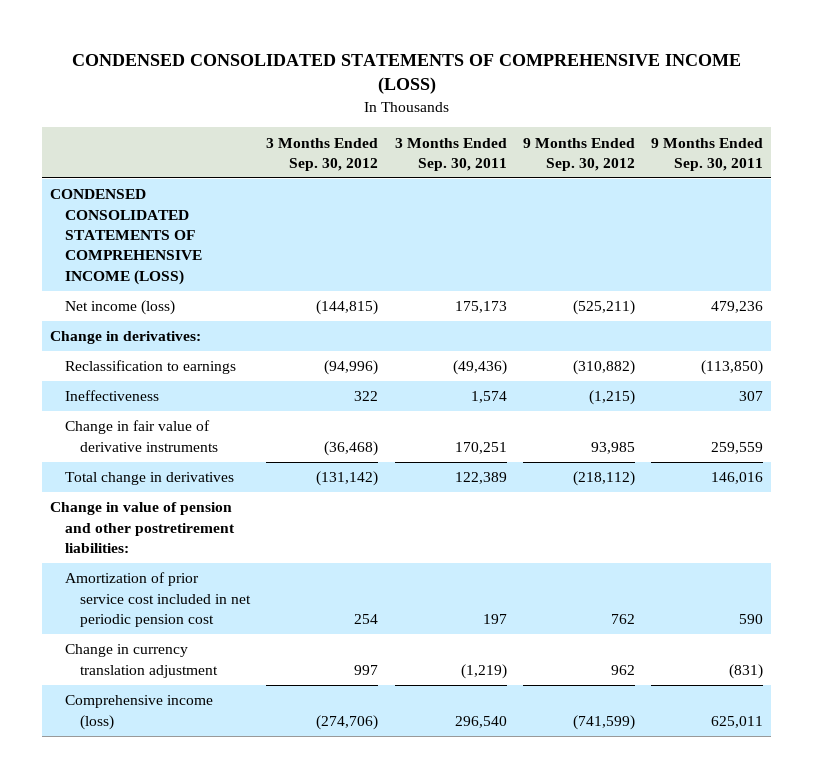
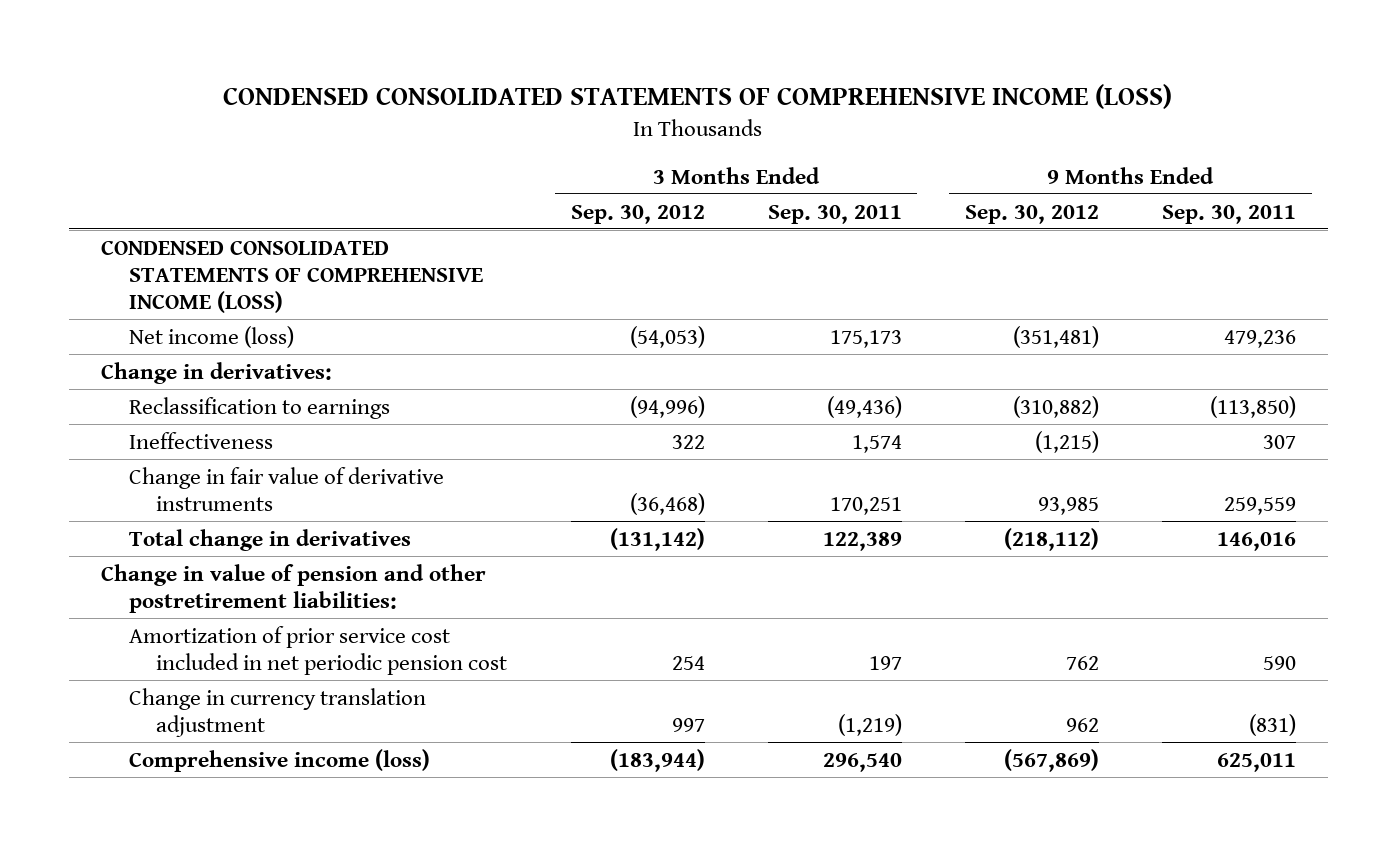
[316,300,379,316] (144,815) -> [629,325,705,348] (54,053)
[572,300,635,316] (525,211) -> [1012,325,1099,348] (351,481)
[316,714,379,730] (274,706) -> [609,748,705,772] (183,944)
[572,714,635,730] (741,599) -> [1003,748,1099,772] (567,869)

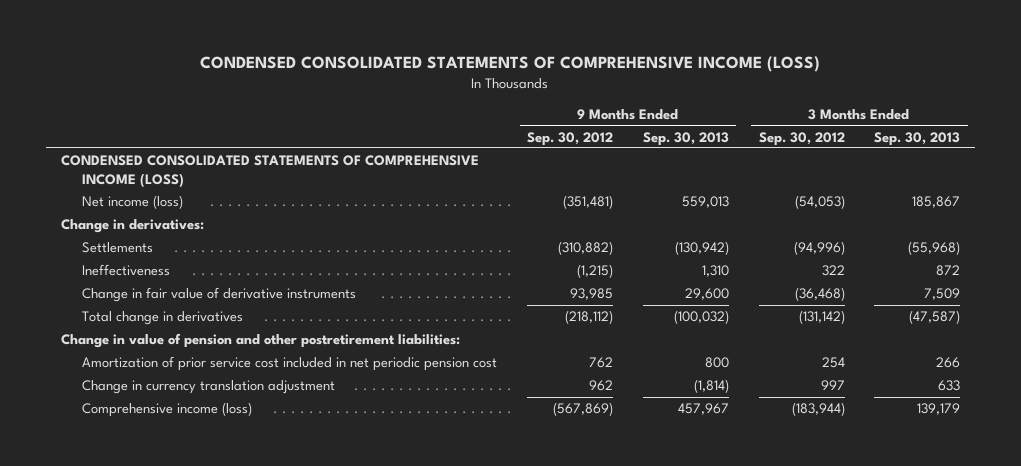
[767,204,902,224] Sep. 30, 2011 -> none
[1162,204,1297,224] Sep. 30, 2011 -> none
none -> [642,131,729,146] Sep. 30, 2013
none -> [874,131,961,146] Sep. 30, 2013
[128,396,390,419] Reclassification to earnings -> [82,242,154,254] Settlements

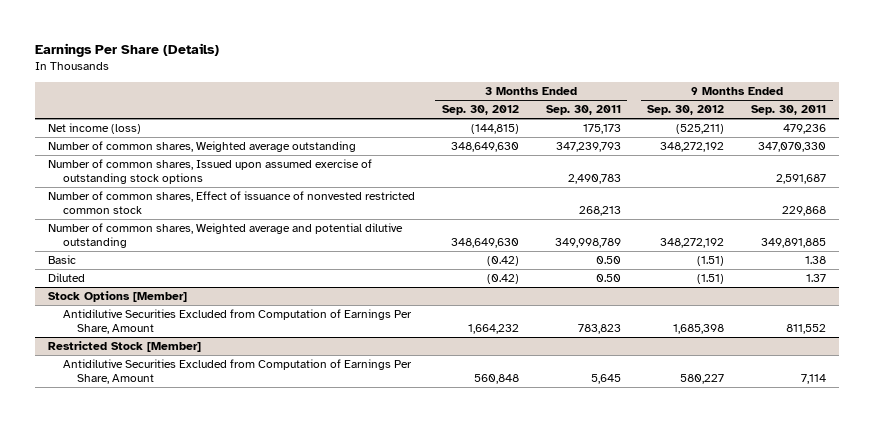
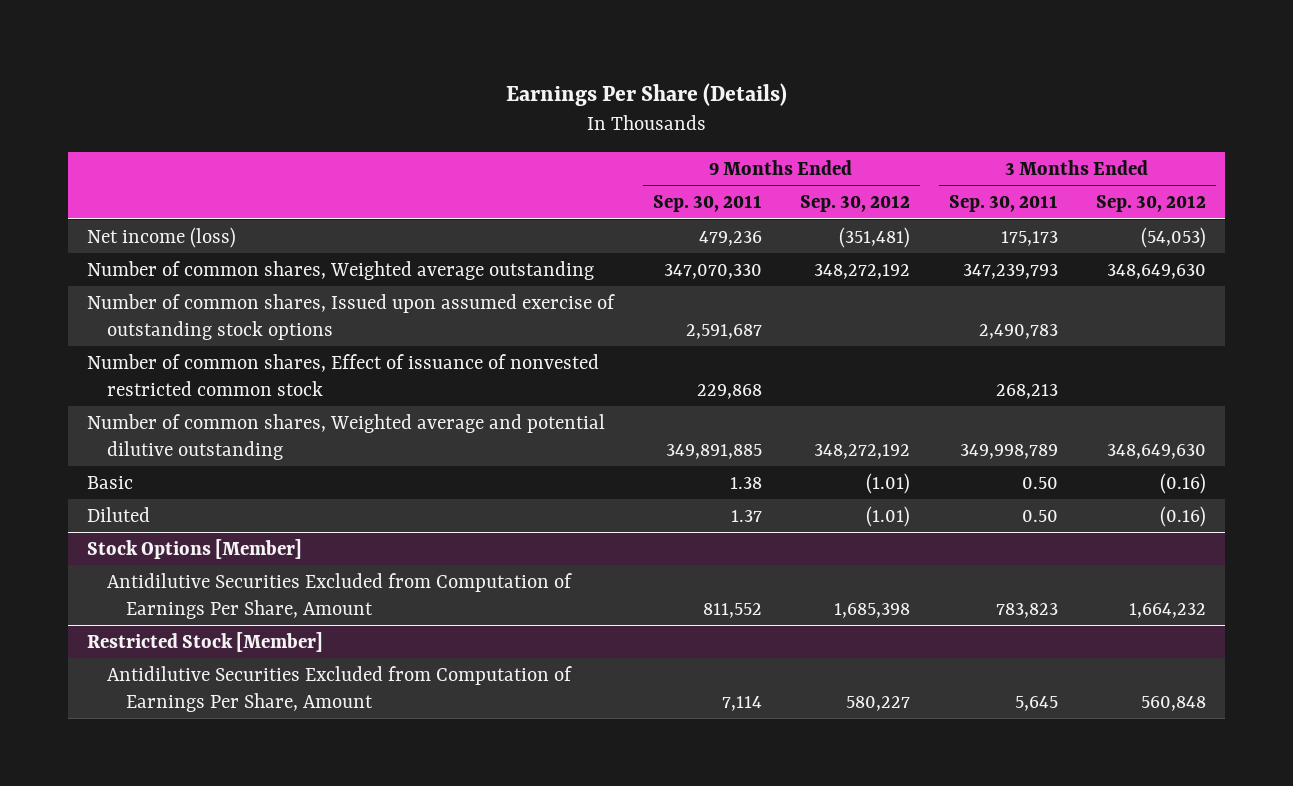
[471,124,520,135] (144,815) -> [1141,226,1207,248] (54,053)
[676,124,725,135] (525,211) -> [839,226,911,248] (351,481)
[487,256,520,267] (0.42) -> [1160,472,1207,494] (0.16)
[697,256,725,267] (1.51) -> [866,472,911,494] (1.01)
[487,274,520,285] (0.42) -> [1160,505,1207,527] (0.16)
[697,274,725,285] (1.51) -> [866,505,911,527] (1.01)

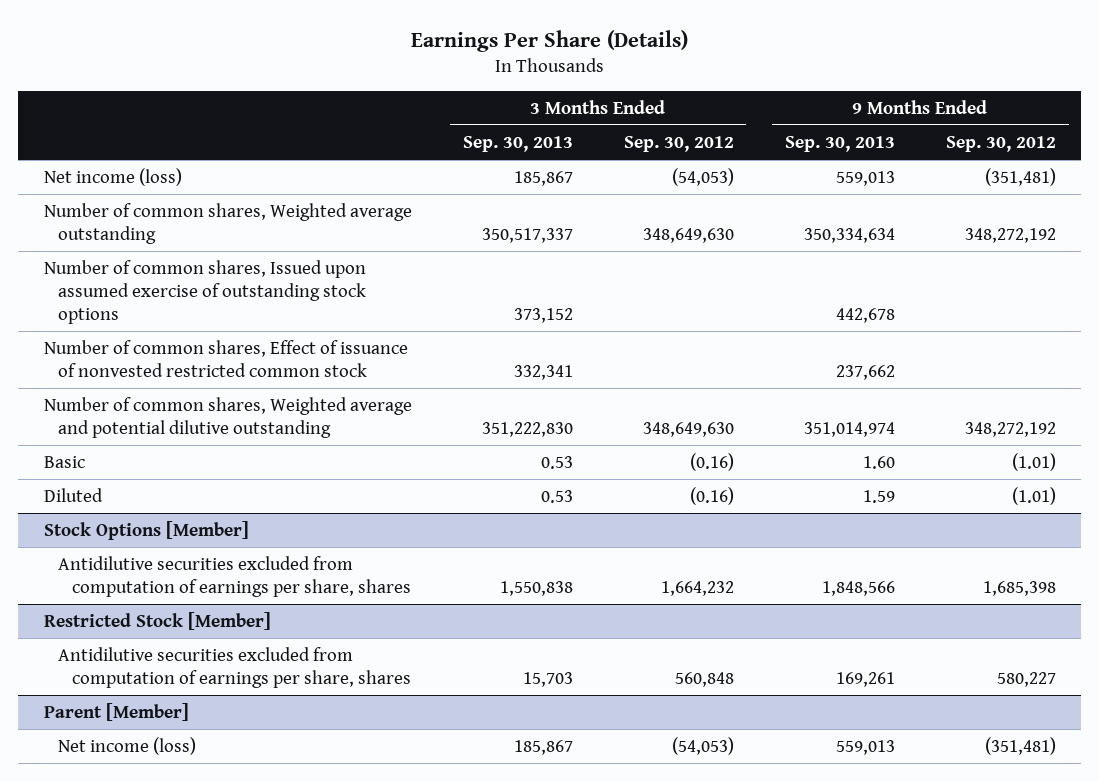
[652,195,762,213] Sep. 30, 2011 -> none
[948,195,1058,213] Sep. 30, 2011 -> none
none -> [462,135,573,152] Sep. 30, 2013
none -> [784,135,895,152] Sep. 30, 2013
[106,572,572,619] Antidilutive Securities Excluded from Computation of Earnings Per Share, Amount -> [58,555,412,597] Antidilutive securities excluded from computation of earnings per share, shares
[106,665,572,712] Antidilutive Securities Excluded from Computation of Earnings Per Share, Amount -> [58,646,412,688] Antidilutive securities excluded from computation of earnings per share, shares
none -> [43,702,189,721] Parent [Member]
none -> [58,736,197,755] Net income (loss)

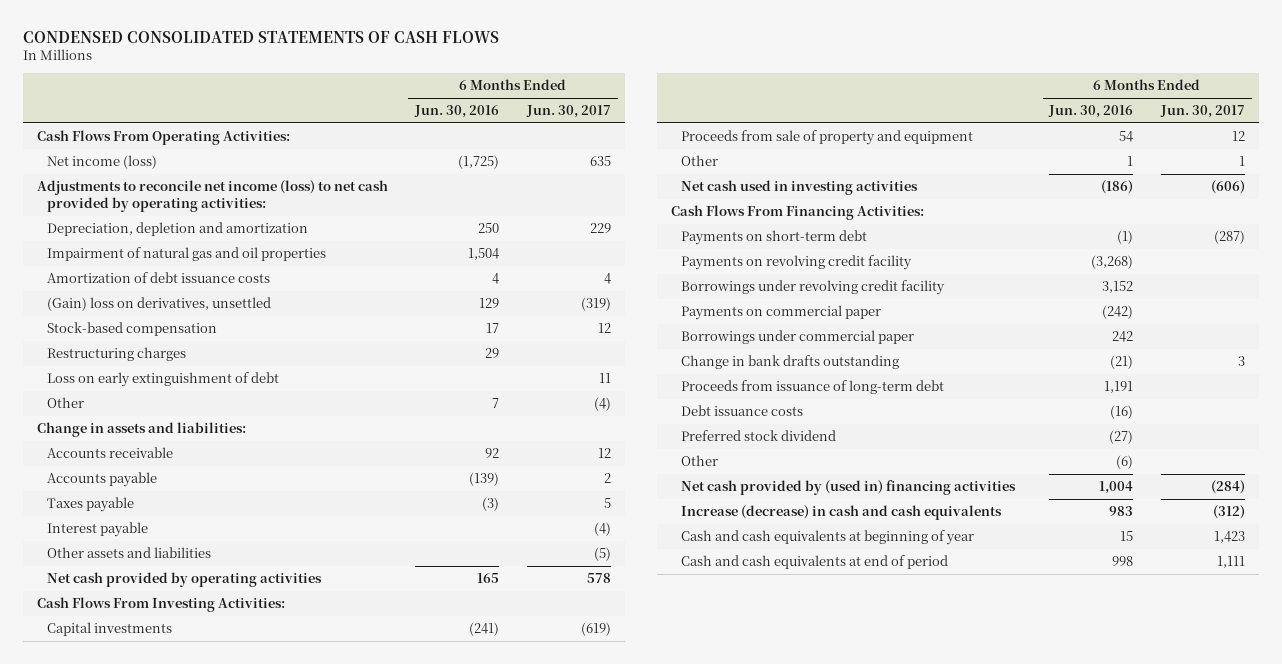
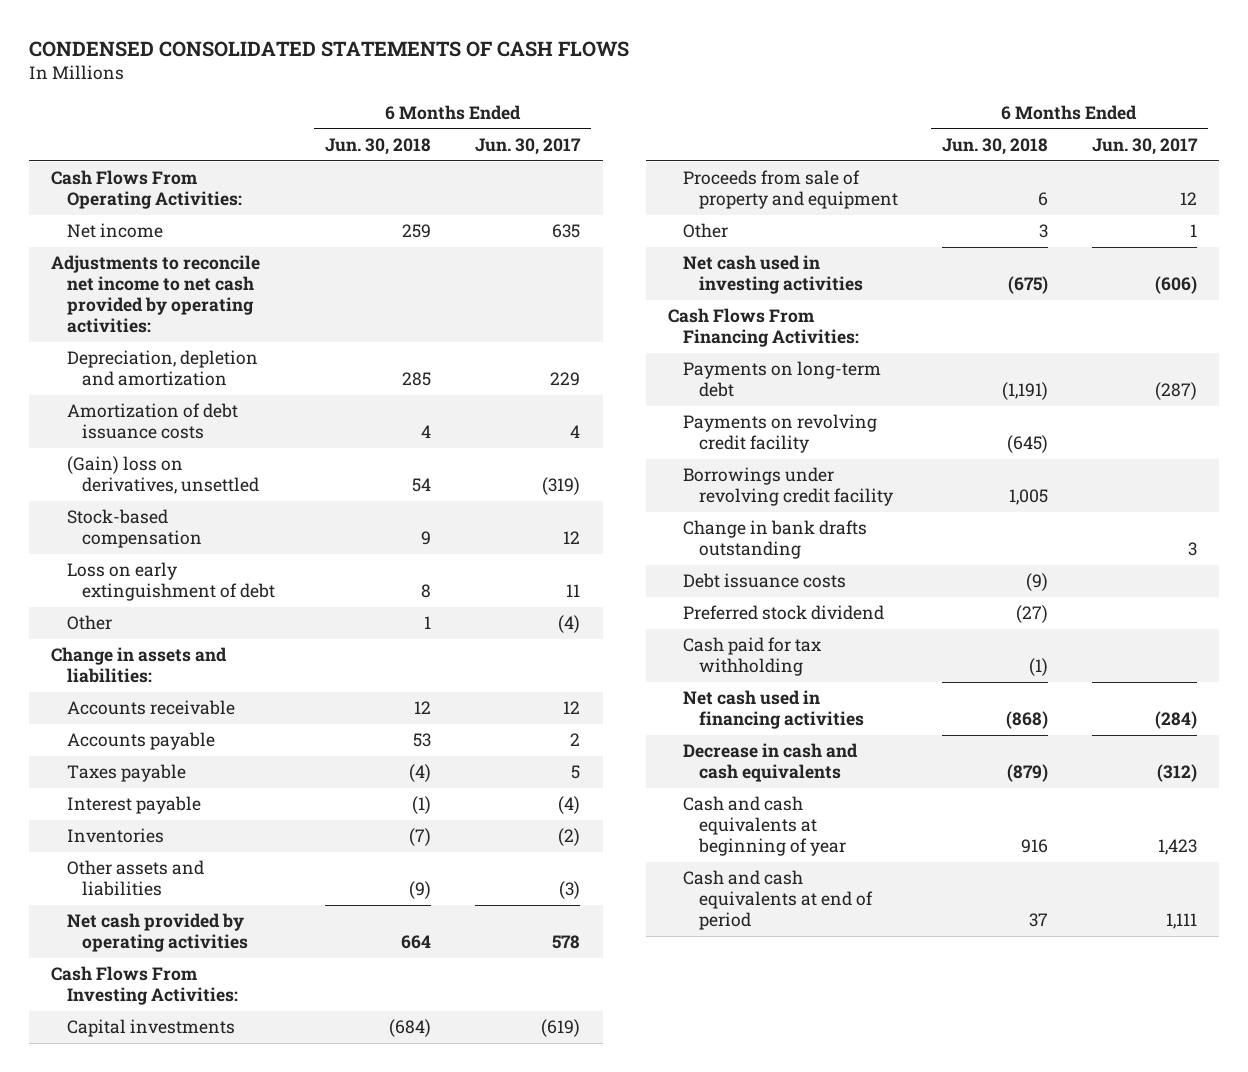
[414,105,500,119] Jun. 30, 2016 -> none
none -> [325,138,432,156] Jun. 30, 2018
[46,155,157,170] Net income (loss) -> [66,223,163,239] Net income
[36,180,388,212] Adjustments to reconcile net income (loss) to net cash provided by operating activities: -> [51,255,261,334] Adjustments to reconcile net income to net cash provided by operating activities:
[46,247,326,262] Impairment of natural gas and oil properties -> none
[46,347,186,362] Restructuring charges -> none
none -> [66,828,164,844] Inventories
[593,547,611,562] (5) -> [559,881,581,900] (3)
[681,230,868,246] Payments on short-term debt -> [683,361,882,398] Payments on long-term debt
[681,305,882,321] Payments on commercial paper -> none
[681,330,915,345] Borrowings under commercial paper -> none
[681,380,945,395] Proceeds from issuance of long-term debt -> none
[681,455,719,467] Other -> none
none -> [683,637,822,677] Cash paid for tax withholding
[681,480,1017,496] Net cash provided by (used in) financing activities -> [683,690,864,730] Net cash used in financing activities
[681,505,1003,521] Increase (decrease) in cash and cash equivalents -> [683,743,859,783] Decrease in cash and cash equivalents

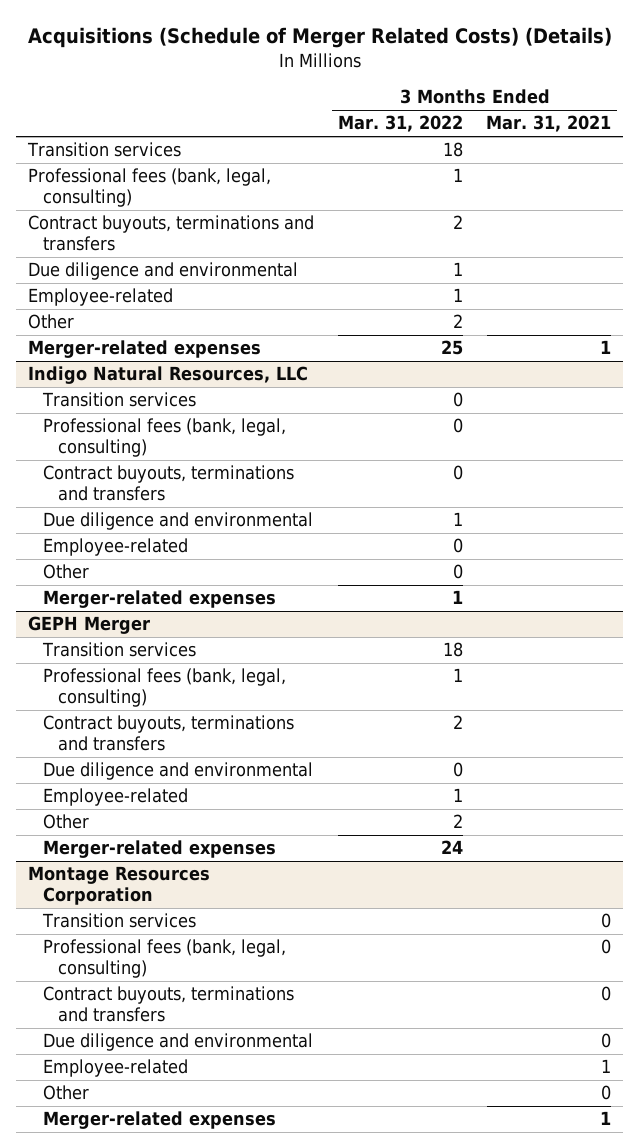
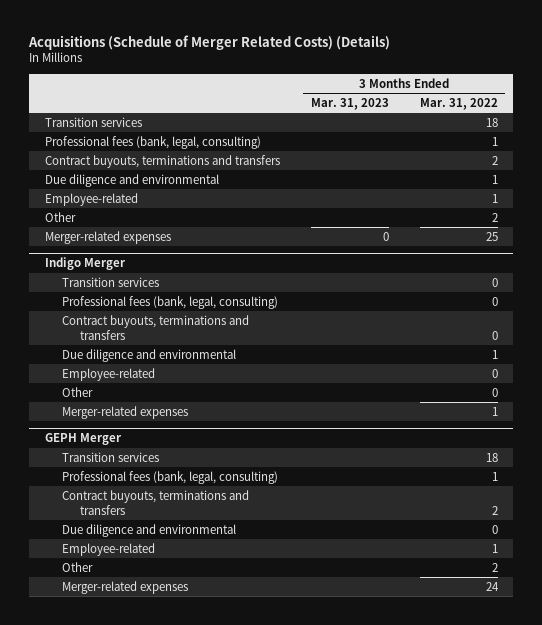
[486,115,612,133] Mar. 31, 2021 -> none
none -> [310,97,389,110] Mar. 31, 2023
[27,366,308,385] Indigo Natural Resources, LLC -> [44,257,126,271] Indigo Merger
[27,866,210,906] Montage Resources Corporation -> none
[42,913,197,929] Transition services -> none
[43,939,287,979] Professional fees (bank, legal, consulting) -> none
[43,986,295,1023] Contract buyouts, terminations and transfers -> none
[43,1033,314,1052] Due diligence and environmental -> none
[43,1059,189,1078] Employee-related -> none
[43,1085,90,1101] Other -> none
[43,1111,277,1130] Merger-related expenses -> none

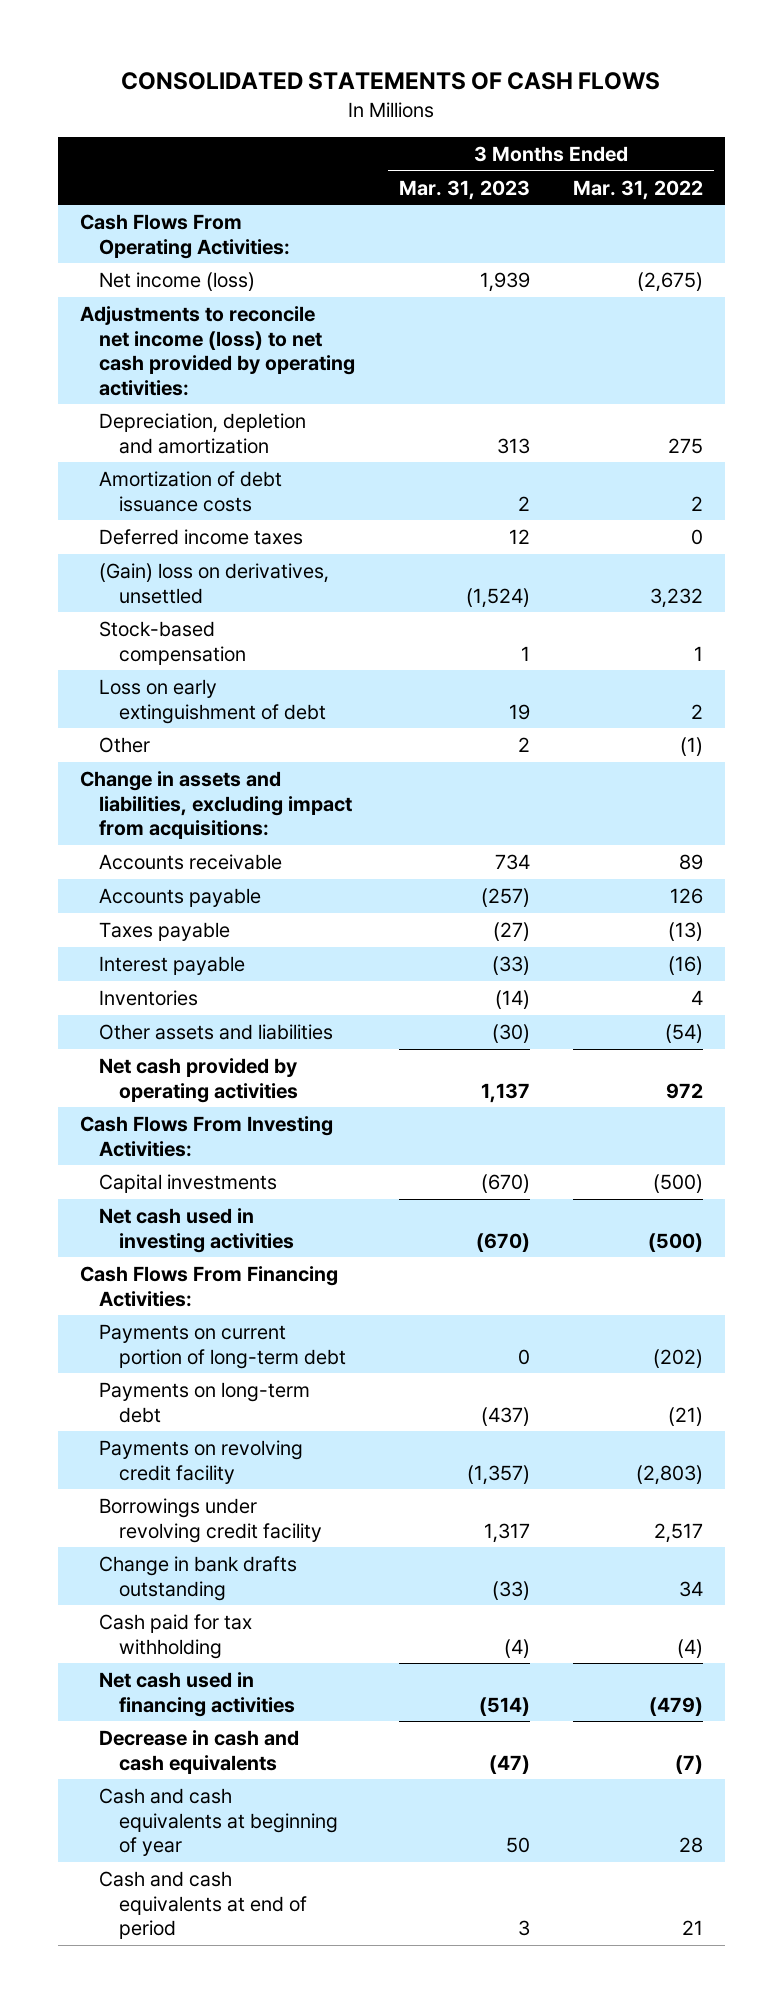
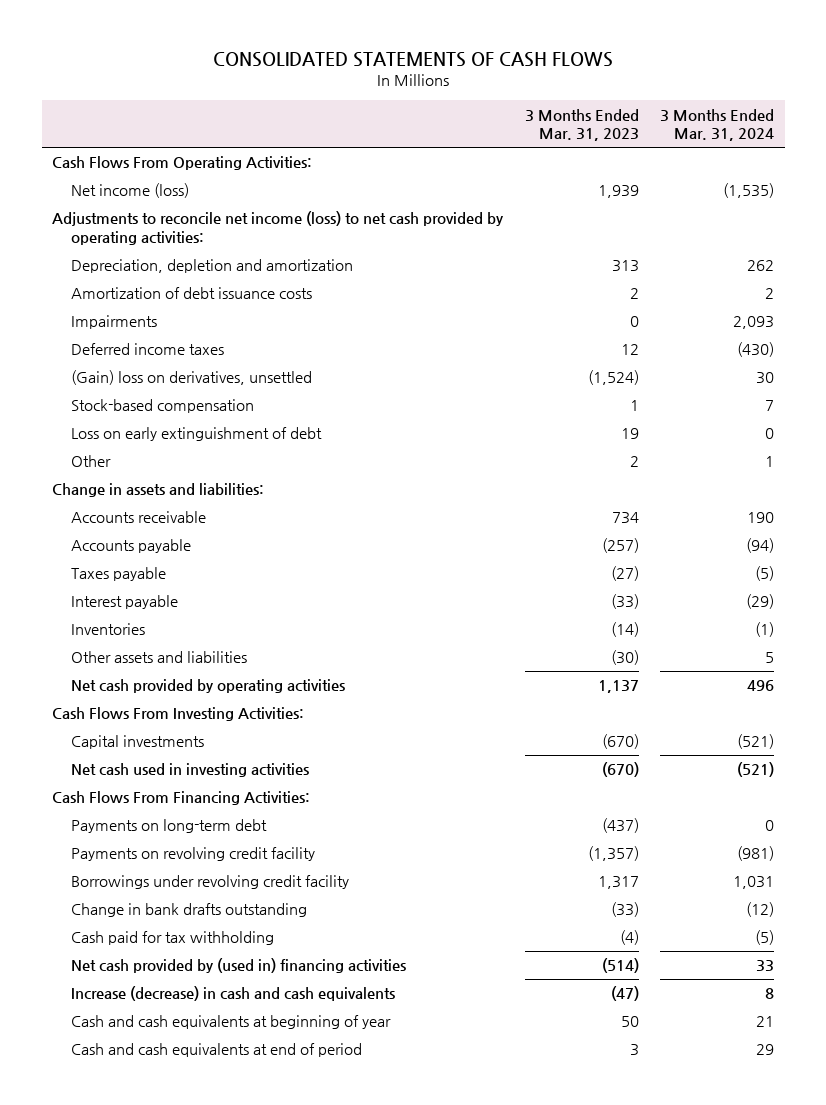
[573,179,704,200] Mar. 31, 2022 -> none
none -> [660,108,775,142] 3 Months Ended Mar. 31, 2024
none -> [71,315,158,330] Impairments
[79,771,353,840] Change in assets and liabilities, excluding impact from acquisitions: -> [52,483,265,498] Change in assets and liabilities:
[99,1324,347,1369] Payments on current portion of long-term debt -> none
[99,1672,296,1717] Net cash used in financing activities -> [71,958,407,974] Net cash provided by (used in) financing activities
[99,1730,300,1774] Decrease in cash and cash equivalents -> [71,986,396,1002] Increase (decrease) in cash and cash equivalents

